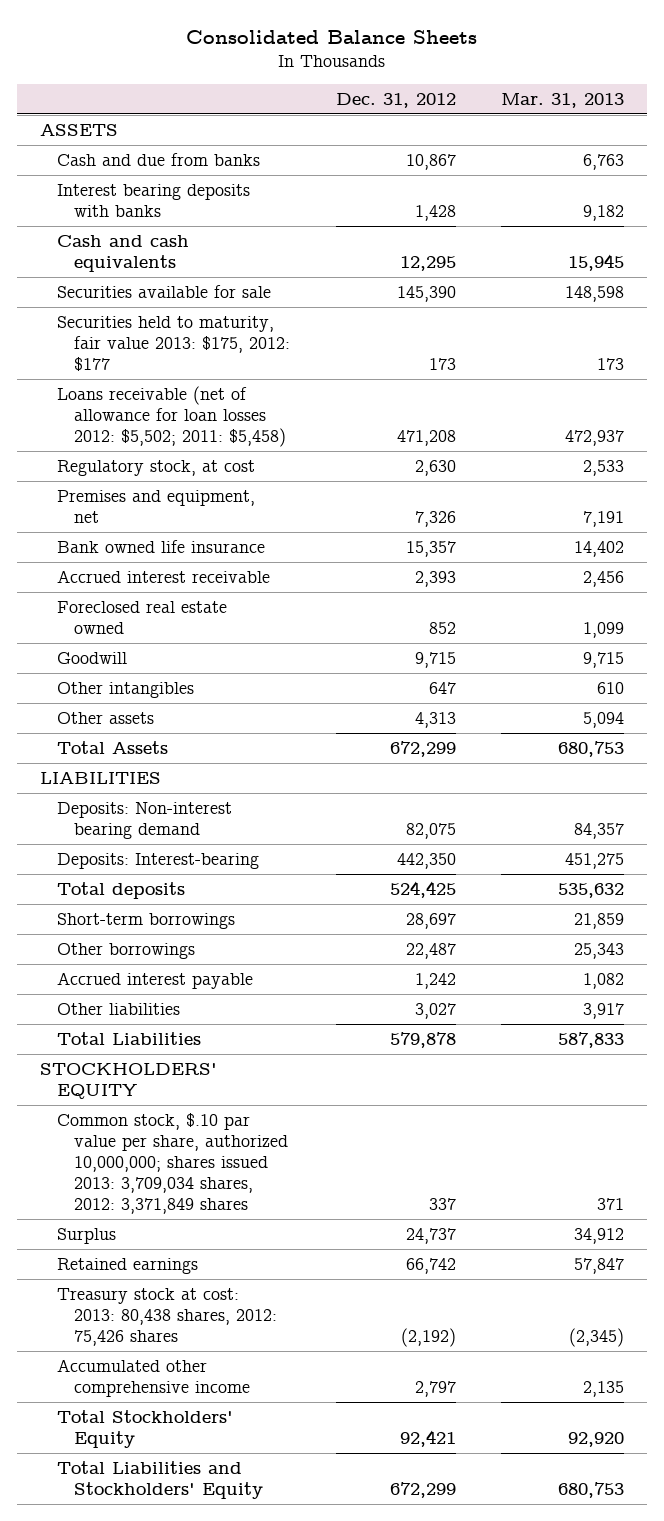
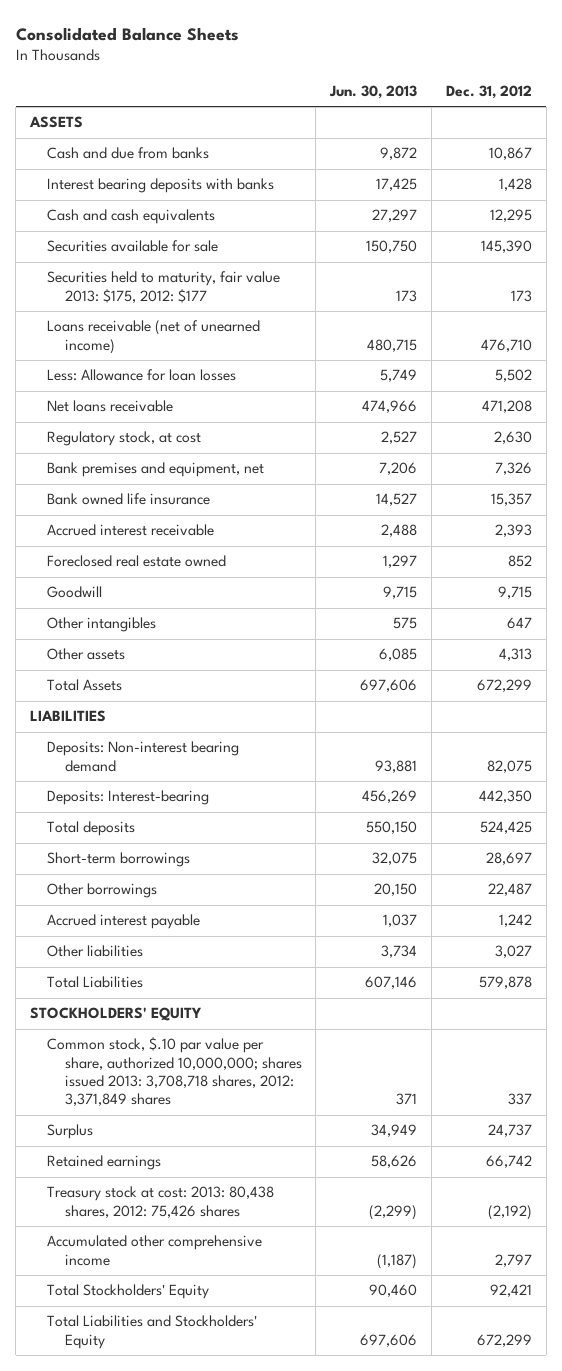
[501,93,625,109] Mar. 31, 2013 -> none
none -> [329,85,418,100] Jun. 30, 2013
none -> [47,320,261,354] Loans receivable (net of unearned income)
none -> [47,369,237,382] Less: Allowance for loan losses
[56,385,286,447] Loans receivable (net of allowance for loan losses 2012: $5,502; 2011: $5,458) -> [47,400,174,413] Net loans receivable
[56,489,255,523] Premises and equipment, net -> [47,462,265,478] Bank premises and equipment, net
[56,1112,288,1214] Common stock, $.10 par value per share, authorized 10,000,000; shares issued 2013: 3,709,034 shares, 2012: 3,371,849 shares -> [47,1037,302,1107] Common stock, $.10 par value per share, authorized 10,000,000; shares issued 2013: 3,708,718 shares, 2012: 3,371,849 shares

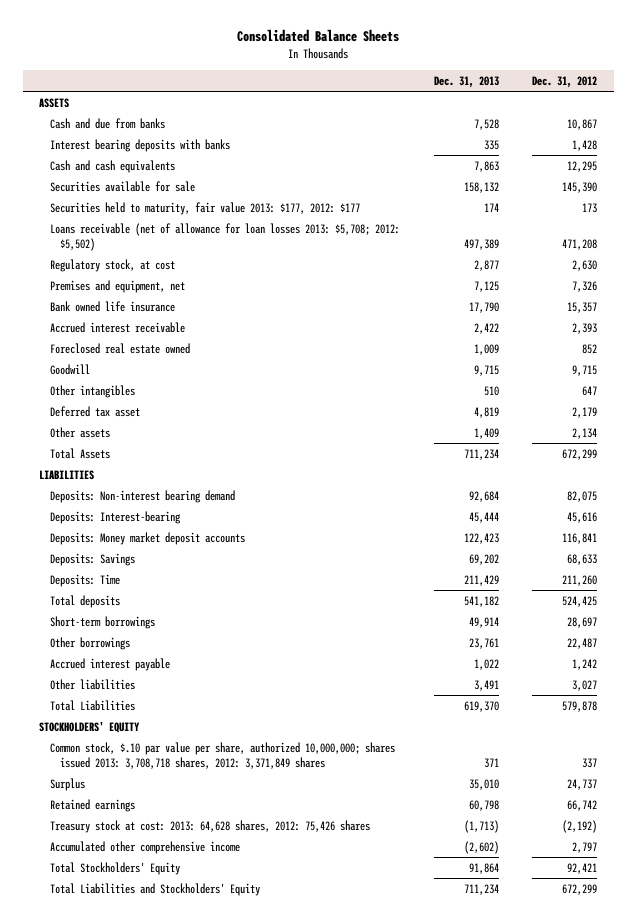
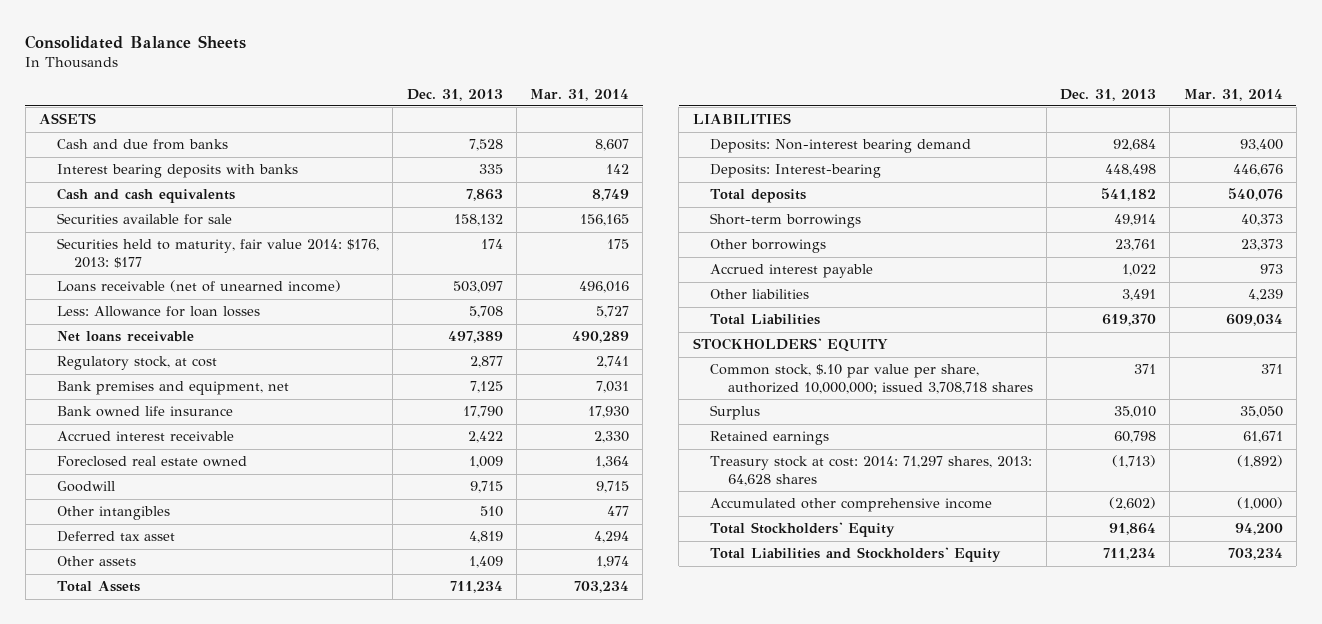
[532,75,598,88] Dec. 31, 2012 -> none
none -> [530,88,630,101] Mar. 31, 2014
[49,201,360,215] Securities held to maturity, fair value 2013: $177, 2012: $177 -> [56,238,379,268] Securities held to maturity, fair value 2014: $176, 2013: $177
none -> [56,280,341,293] Loans receivable (net of unearned income)
none -> [56,306,260,318] Less: Allowance for loan losses
[49,222,400,251] Loans receivable (net of allowance for loan losses 2013: $5,708; 2012: $5,502) -> [56,331,194,343] Net loans receivable
[49,279,185,293] Premises and equipment, net -> [56,381,289,396] Bank premises and equipment, net
[49,531,245,545] Deposits: Money market deposit accounts -> none
[49,552,135,566] Deposits: Savings -> none
[49,573,120,587] Deposits: Time -> none
[468,511,499,523] 45,444 -> [1105,164,1157,177] 448,498
[49,741,395,769] Common stock, $.10 par value per share, authorized 10,000,000; shares issued 2013: 3,708,718 shares, 2012: 3,371,849 shares -> [710,364,1033,394] Common stock, $.10 par value per share, authorized 10,000,000; issued 3,708,718 shares
[49,819,370,833] Treasury stock at cost: 2013: 64,628 shares, 2012: 75,426 shares -> [710,456,1033,486] Treasury stock at cost: 2014: 71,297 shares, 2013: 64,628 shares

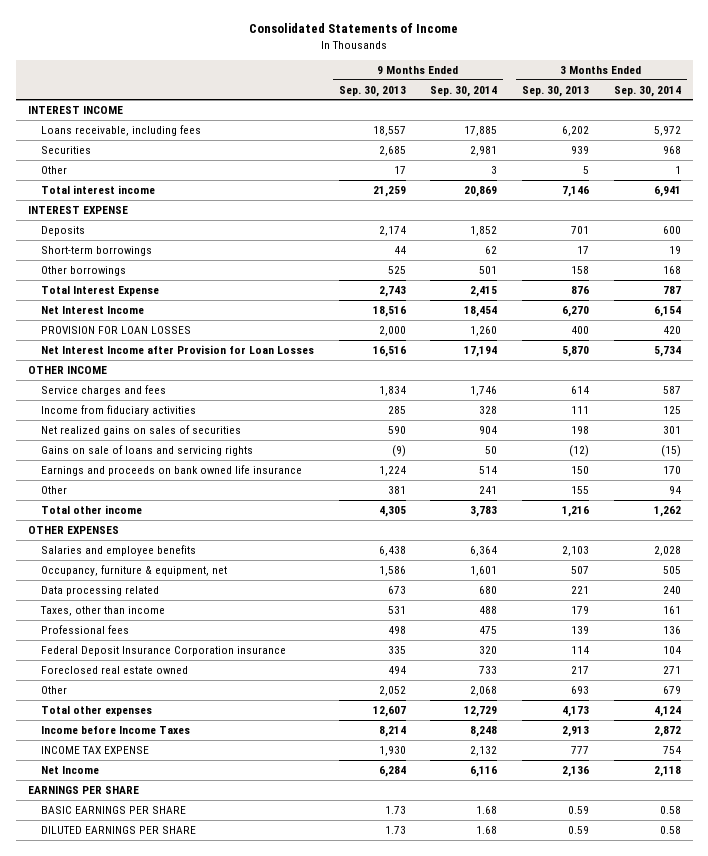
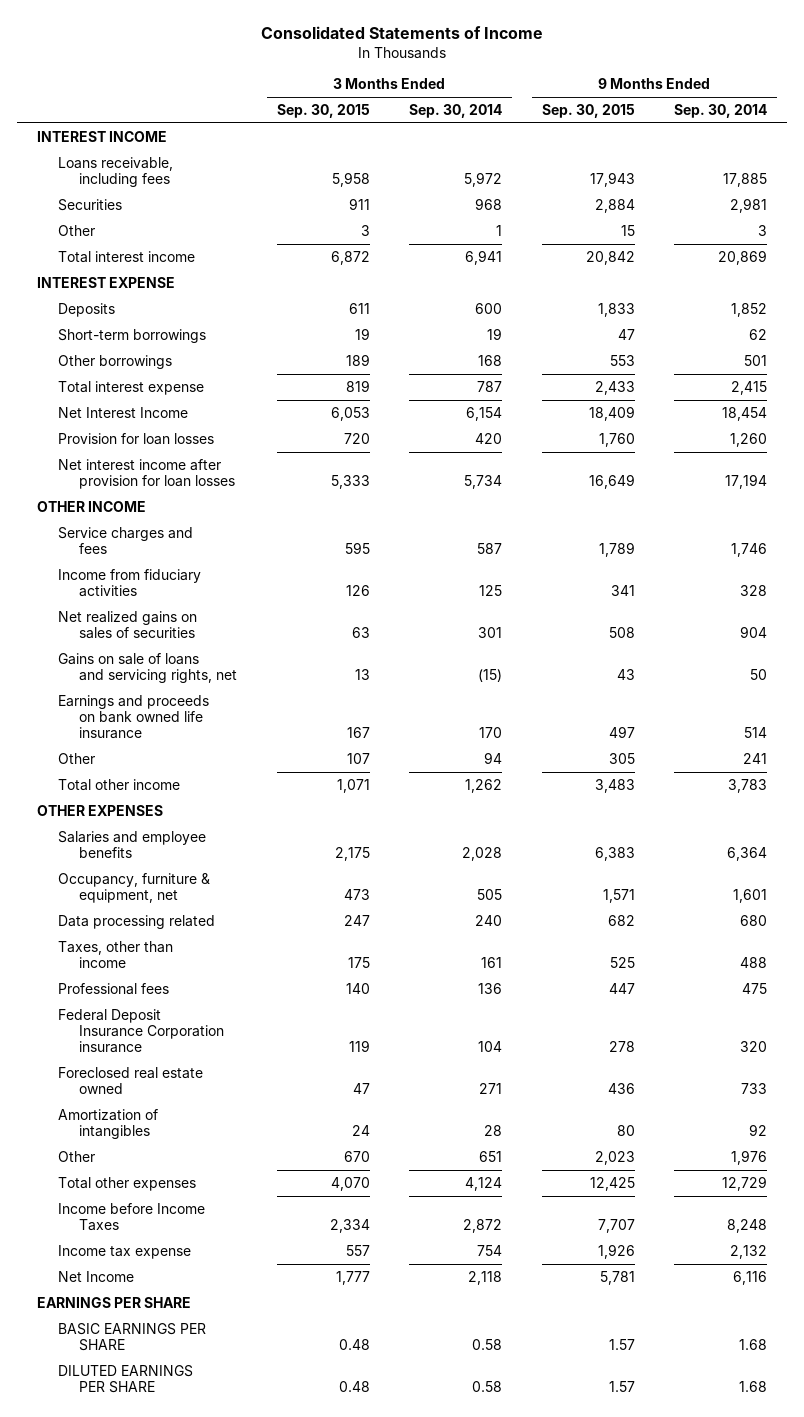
[338,85,406,97] Sep. 30, 2013 -> none
[521,85,589,97] Sep. 30, 2013 -> none
none -> [276,103,370,118] Sep. 30, 2015
none -> [541,103,635,118] Sep. 30, 2015
[41,285,160,296] Total Interest Expense -> [58,380,205,395] Total interest expense
[41,325,192,334] PROVISION FOR LOAN LOSSES -> [58,432,215,445] Provision for loan losses
[41,344,315,354] Net Interest Income after Provision for Loan Losses -> [58,458,236,489] Net interest income after provision for loan losses
[41,444,254,456] Gains on sale of loans and servicing rights -> [58,652,238,683] Gains on sale of loans and servicing rights, net
none -> [58,1108,159,1139] Amortization of intangibles
[470,685,498,696] 2,068 -> [731,1149,768,1165] 1,976
[662,685,681,694] 679 -> [479,1150,503,1162] 651
[41,745,150,754] INCOME TAX EXPENSE -> [58,1244,192,1259] Income tax expense

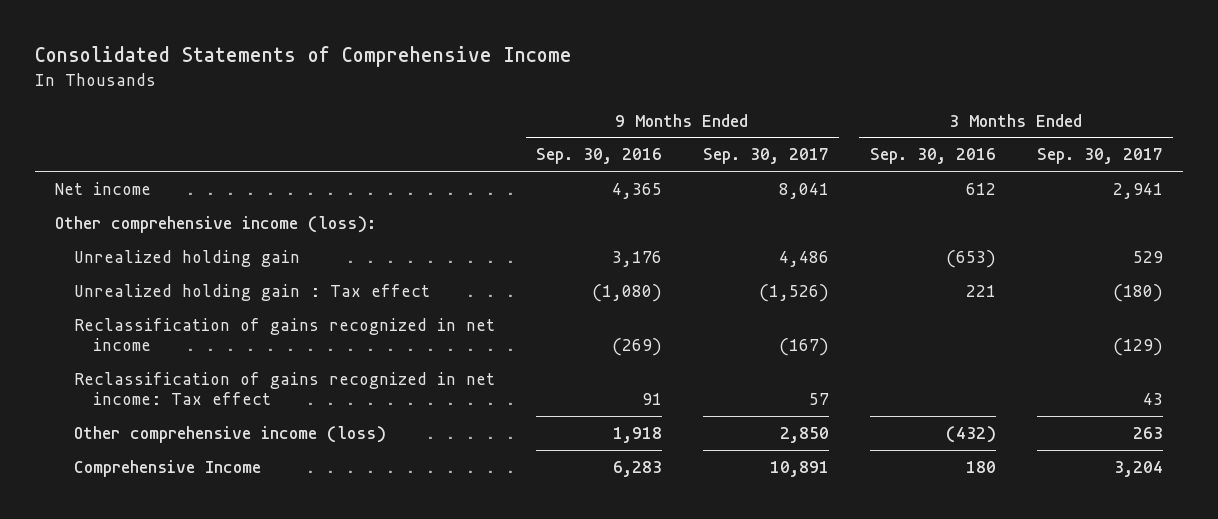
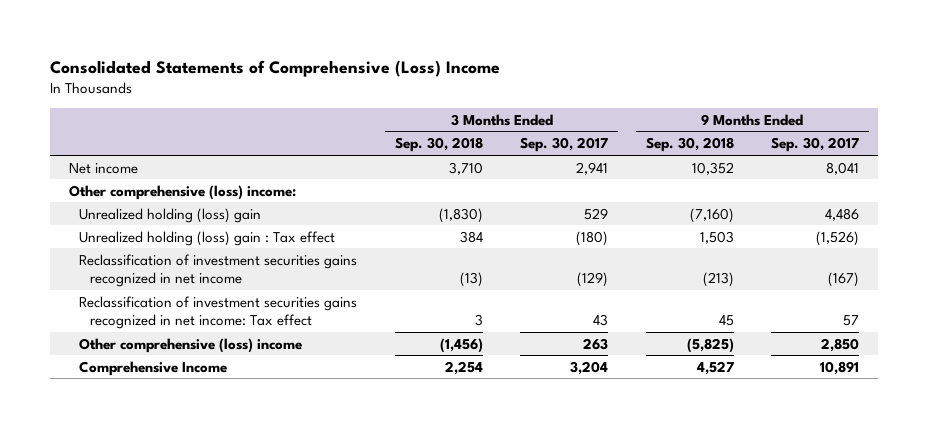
[34,46,572,68] Consolidated Statements of Comprehensive Income -> [49,60,500,78] Consolidated Statements of Comprehensive (Loss) Income
[535,148,662,165] Sep. 30, 2016 -> none
[869,148,996,165] Sep. 30, 2016 -> none
none -> [394,137,483,153] Sep. 30, 2018
none -> [645,137,734,153] Sep. 30, 2018
[55,215,377,233] Other comprehensive income (loss): -> [68,184,296,200] Other comprehensive (loss) income:
[73,249,300,267] Unrealized holding gain -> [79,207,262,223] Unrealized holding (loss) gain
[73,283,430,301] Unrealized holding gain : Tax effect -> [79,230,336,246] Unrealized holding (loss) gain : Tax effect
[73,317,495,352] Reclassification of gains recognized in net income -> [79,253,358,288] Reclassification of investment securities gains recognized in net income
[73,371,495,406] Reclassification of gains recognized in net income: Tax effect -> [79,295,358,330] Reclassification of investment securities gains recognized in net income: Tax effect
[73,425,386,443] Other comprehensive income (loss) -> [79,337,303,353] Other comprehensive (loss) income

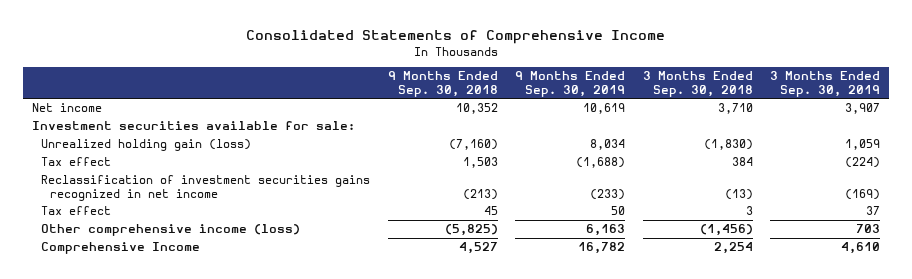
[49,60,500,78] Consolidated Statements of Comprehensive (Loss) Income -> [245,30,665,45] Consolidated Statements of Comprehensive Income
[520,137,609,153] Sep. 30, 2017 -> none
[771,137,860,153] Sep. 30, 2017 -> none
none -> [515,70,626,97] 9 Months Ended Sep. 30, 2019
none -> [770,70,881,97] 3 Months Ended Sep. 30, 2019
[68,184,296,200] Other comprehensive (loss) income: -> none
none -> [31,121,355,131] Investment securities available for sale:
[79,207,262,223] Unrealized holding (loss) gain -> [41,139,252,152] Unrealized holding gain (loss)
[79,230,336,246] Unrealized holding (loss) gain : Tax effect -> [41,157,112,167] Tax effect
[79,295,358,330] Reclassification of investment securities gains recognized in net income: Tax effect -> [41,206,112,216] Tax effect
[79,337,303,353] Other comprehensive (loss) income -> [41,224,301,237] Other comprehensive income (loss)

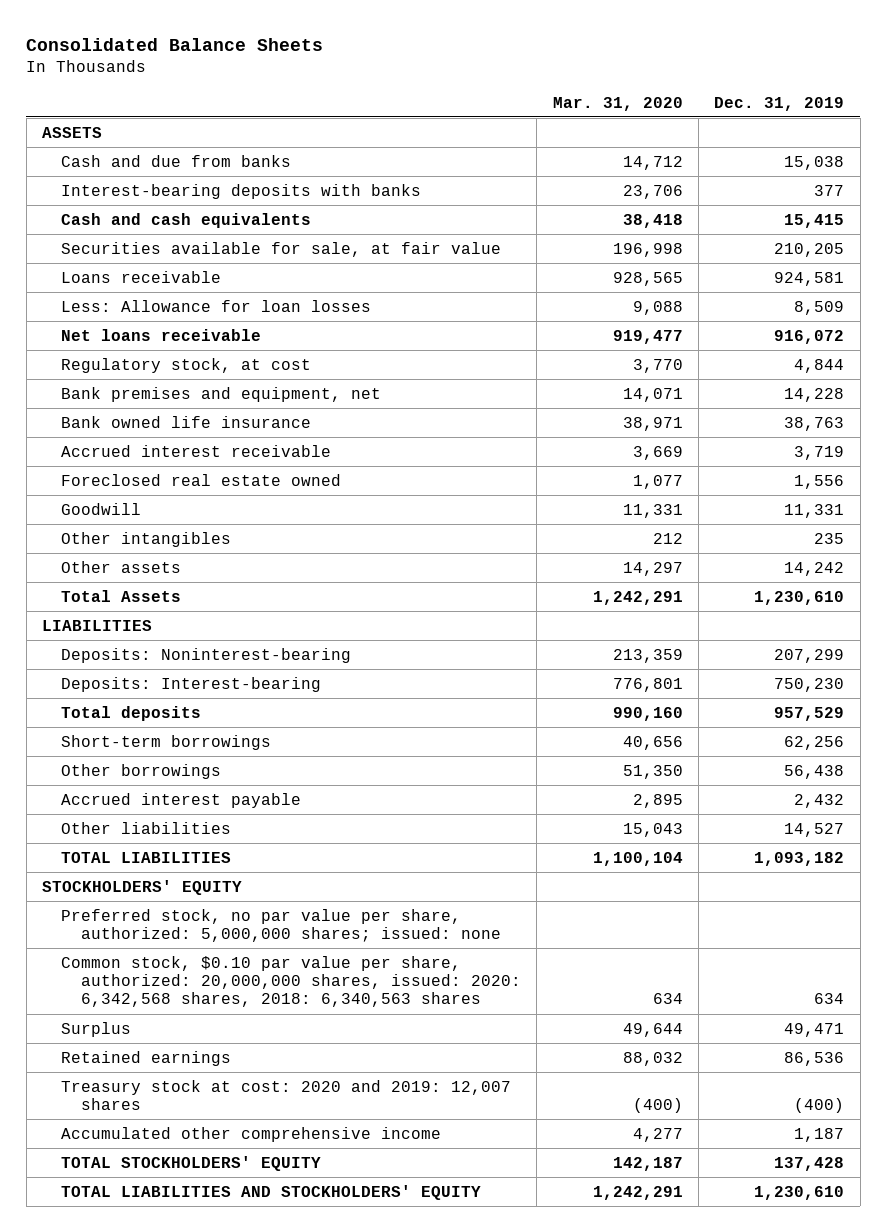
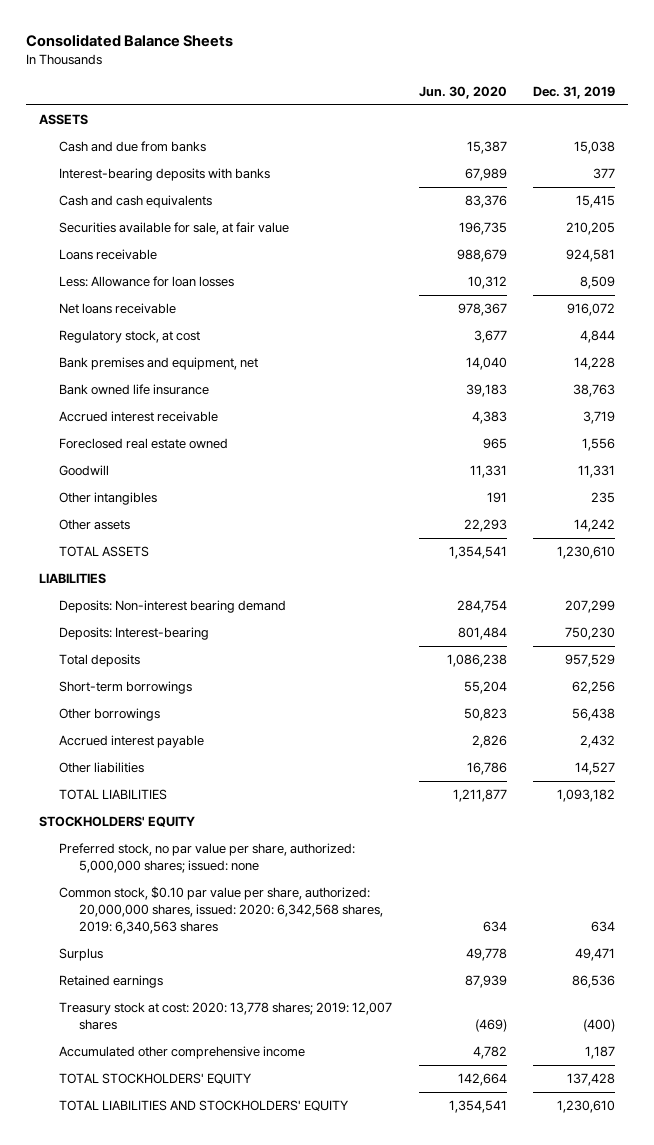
[552,96,683,111] Mar. 31, 2020 -> none
none -> [418,85,507,99] Jun. 30, 2020
[61,589,182,602] Total Assets -> [59,546,150,558] TOTAL ASSETS
[61,647,352,663] Deposits: Noninterest-bearing -> [59,600,287,614] Deposits: Non-interest bearing demand
[61,955,521,1008] Common stock, $0.10 par value per share, authorized: 20,000,000 shares, issued: 2020: 6,342,568 shares, 2018: 6,340,563 shares -> [59,886,384,935] Common stock, $0.10 par value per share, authorized: 20,000,000 shares, issued: 2020: 6,342,568 shares, 2019: 6,340,563 shares
[61,1079,512,1111] Treasury stock at cost: 2020 and 2019: 12,007 shares -> [59,1002,393,1031] Treasury stock at cost: 2020: 13,778 shares; 2019: 12,007 shares

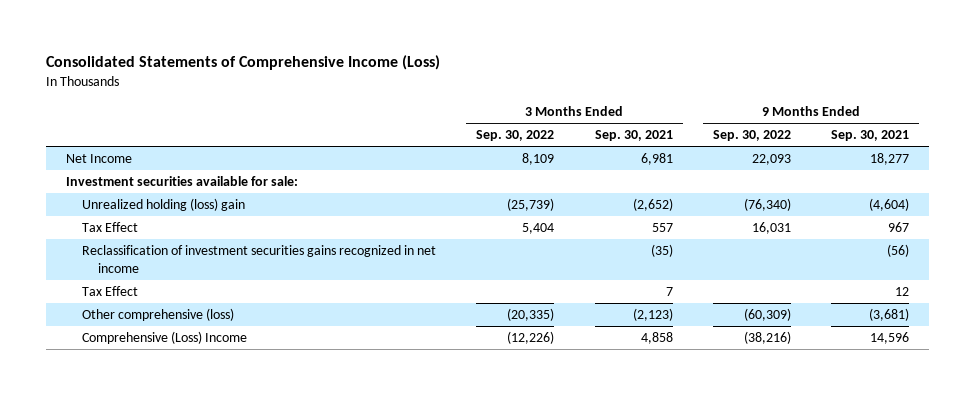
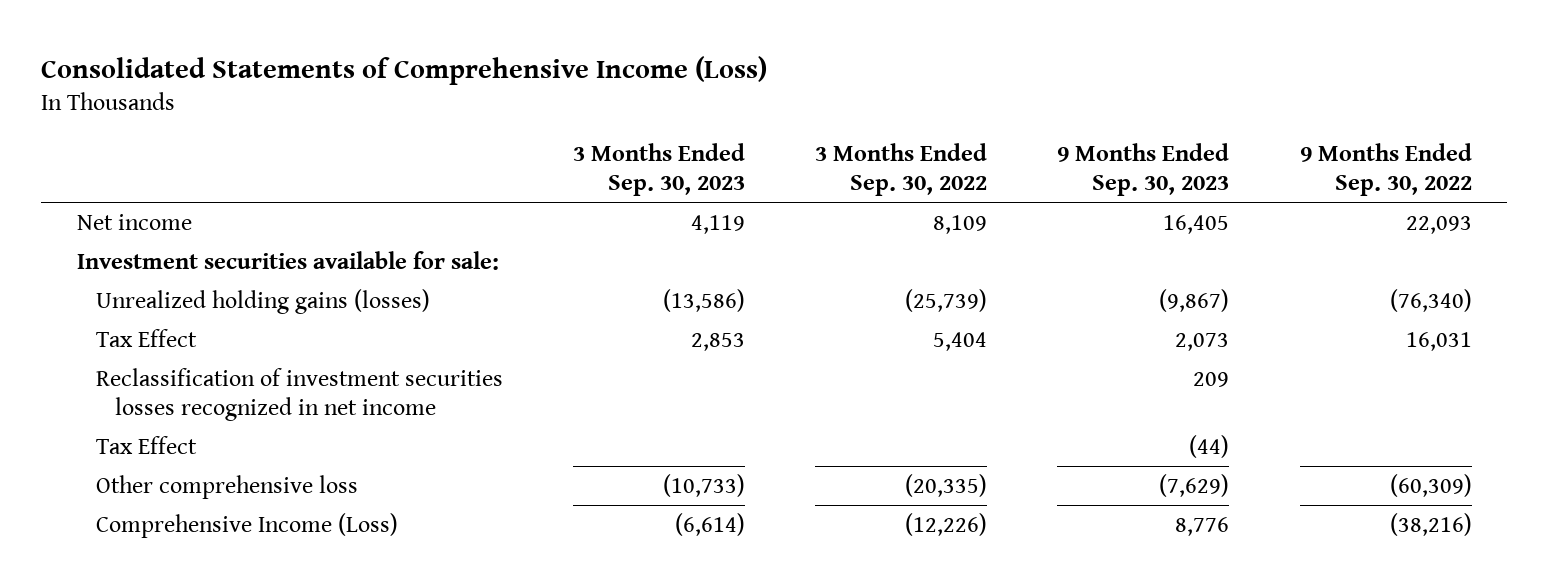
[594,130,673,142] Sep. 30, 2021 -> none
[831,130,910,142] Sep. 30, 2021 -> none
none -> [572,142,745,197] 3 Months Ended Sep. 30, 2023
none -> [1057,142,1230,197] 9 Months Ended Sep. 30, 2023
[65,153,132,163] Net Income -> [76,213,192,230] Net income
[81,197,245,211] Unrealized holding (loss) gain -> [95,288,430,314] Unrealized holding gains (losses)
[81,244,436,273] Reclassification of investment securities gains recognized in net income -> [95,367,503,422] Reclassification of investment securities losses recognized in net income
[81,307,234,321] Other comprehensive (loss) -> [95,474,358,499] Other comprehensive loss
[81,330,247,344] Comprehensive (Loss) Income -> [95,512,398,538] Comprehensive Income (Loss)

